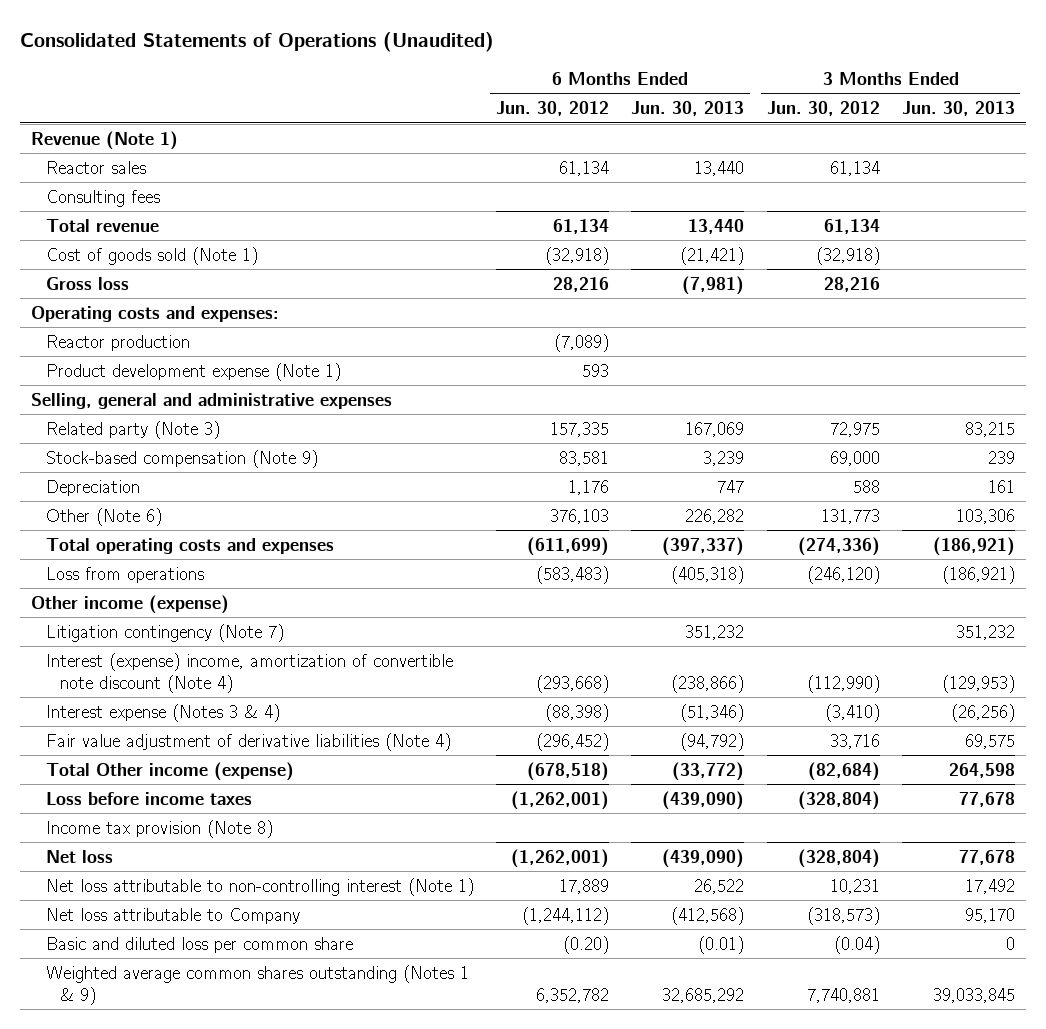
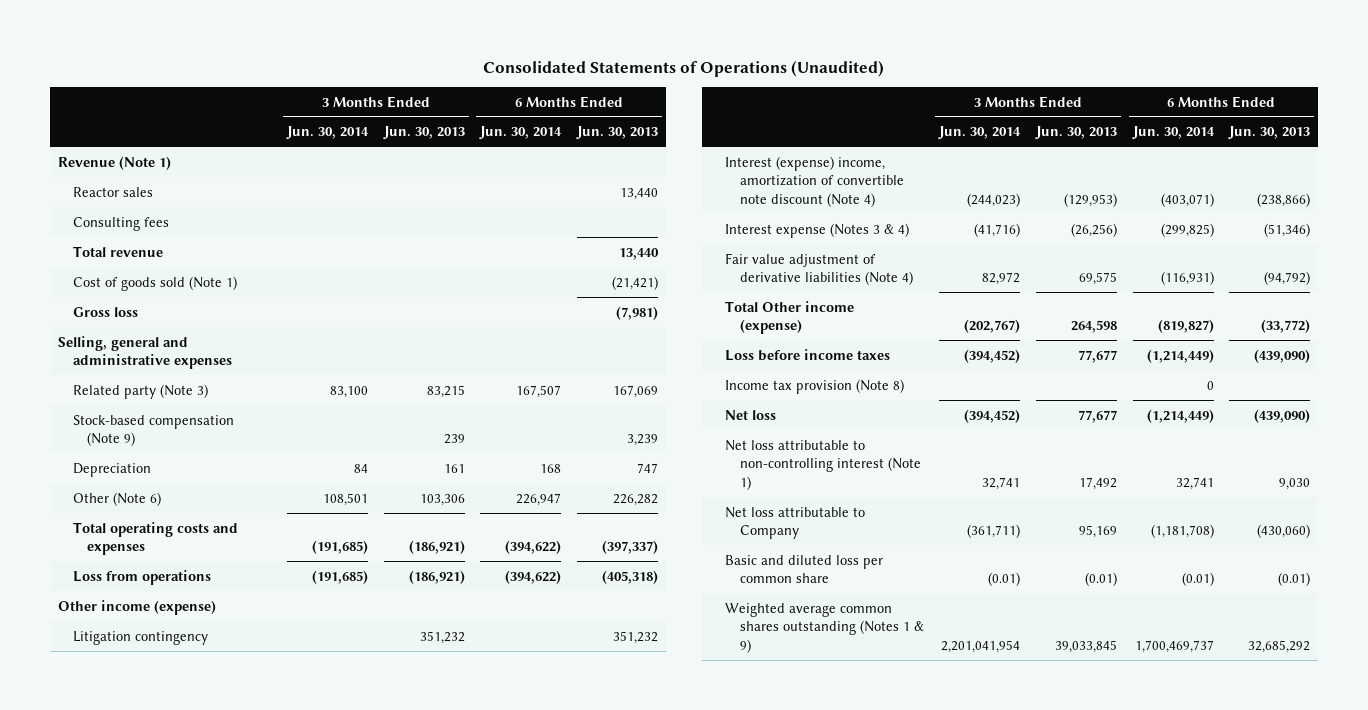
[495,101,609,117] Jun. 30, 2012 -> none
[766,101,880,117] Jun. 30, 2012 -> none
none -> [286,126,370,140] Jun. 30, 2014
none -> [479,126,563,140] Jun. 30, 2014
[30,305,279,322] Operating costs and expenses: -> none
[45,334,190,351] Reactor production -> none
[45,362,341,381] Product development expense (Note 1) -> none
[45,623,284,642] Litigation contingency (Note 7) -> [72,630,208,645] Litigation contingency
[958,791,1015,807] 77,678 -> [1077,349,1117,363] 77,677
[958,849,1015,865] 77,678 -> [1077,409,1117,423] 77,677
[694,878,745,894] 26,522 -> [1279,477,1311,490] 9,030
[671,906,745,925] (412,568) -> [1257,524,1311,539] (430,060)
[964,907,1015,923] 95,170 -> [1078,525,1117,539] 95,169
[1005,936,1015,950] 0 -> [1084,572,1117,587] (0.01)

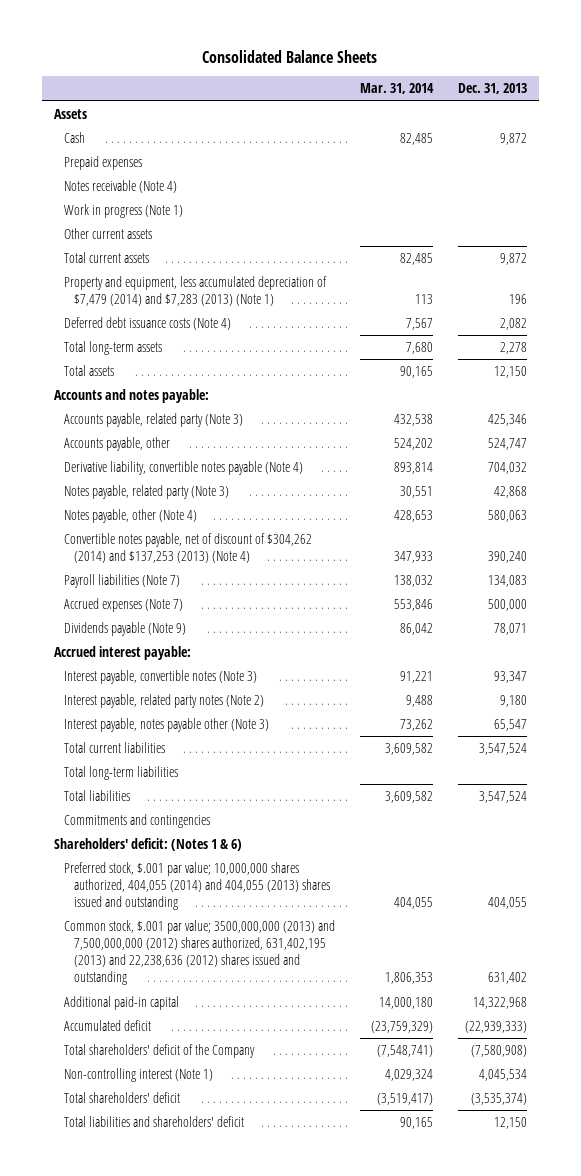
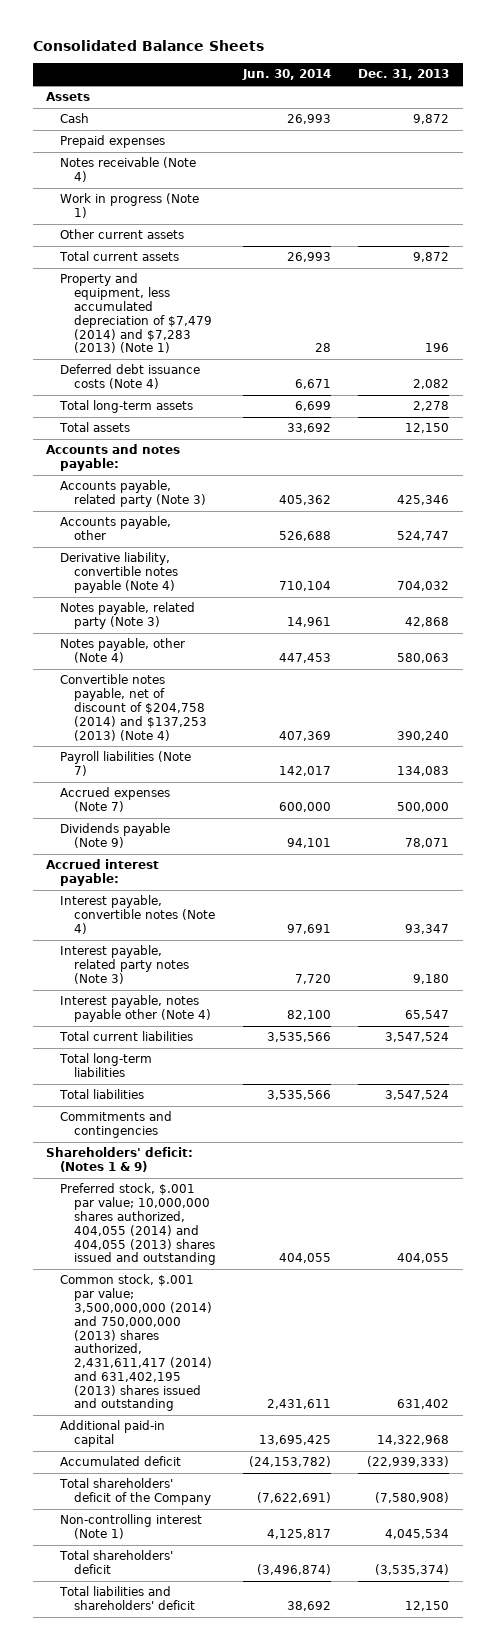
[359,83,434,95] Mar. 31, 2014 -> none
none -> [242,69,332,81] Jun. 30, 2014
[64,532,313,564] Convertible notes payable, net of discount of $304,262 (2014) and $137,253 (2013) (Note 4) -> [60,674,208,741] Convertible notes payable, net of discount of $204,758 (2014) and $137,253 (2013) (Note 4)
[64,669,258,684] Interest payable, convertible notes (Note 3) -> [60,895,216,935] Interest payable, convertible notes (Note 4)
[64,693,265,708] Interest payable, related party notes (Note 2) -> [60,945,190,985] Interest payable, related party notes (Note 3)
[64,717,270,732] Interest payable, notes payable other (Note 3) -> [60,995,212,1023] Interest payable, notes payable other (Note 4)
[54,837,243,851] Shareholders' deficit: (Notes 1 & 6) -> [46,1147,194,1173] Shareholders' deficit: (Notes 1 & 9)
[64,919,336,986] Common stock, $.001 par value; 3500,000,000 (2013) and 7,500,000,000 (2012) shares authorized, 631,402,195 (2013) and 22,238,636 (2012) shares issued and outstanding -> [60,1274,213,1412] Common stock, $.001 par value; 3,500,000,000 (2014) and 750,000,000 (2013) shares authorized, 2,431,611,417 (2014) and 631,402,195 (2013) shares issued and outstanding

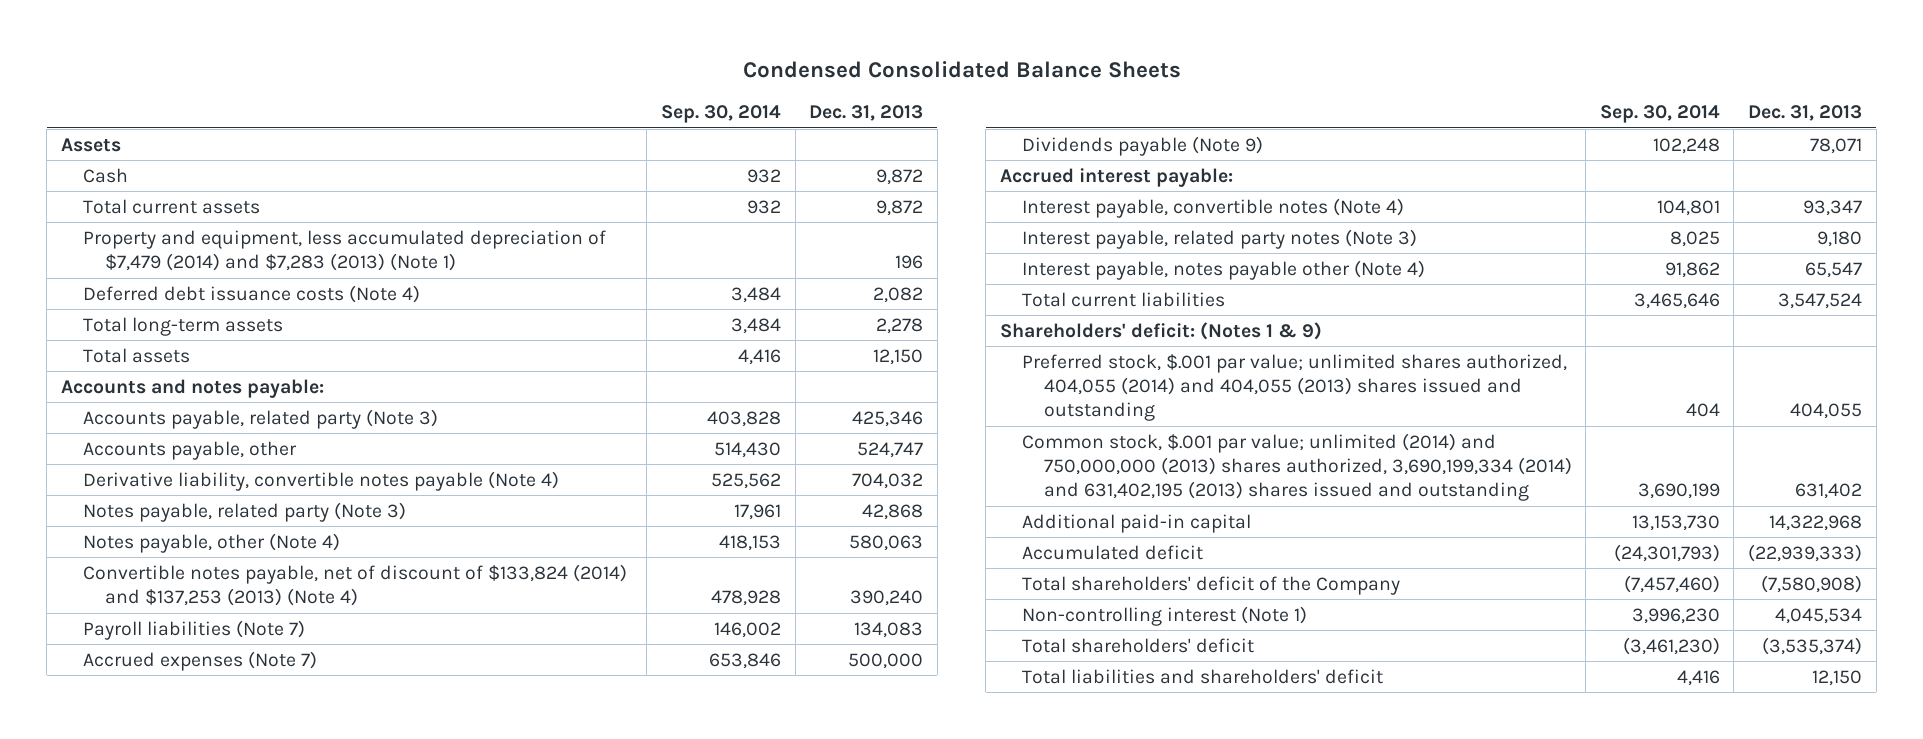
[32,40,264,52] Consolidated Balance Sheets -> [742,60,1181,78] Condensed Consolidated Balance Sheets
[242,69,332,81] Jun. 30, 2014 -> none
none -> [660,105,781,124] Sep. 30, 2014
[60,135,166,149] Prepaid expenses -> none
[60,157,197,183] Notes receivable (Note 4) -> none
[60,193,200,219] Work in progress (Note 1) -> none
[60,229,185,240] Other current assets -> none
[60,674,208,741] Convertible notes payable, net of discount of $204,758 (2014) and $137,253 (2013) (Note 4) -> [82,563,627,607] Convertible notes payable, net of discount of $133,824 (2014) and $137,253 (2013) (Note 4)
[59,1053,153,1078] Total long-term liabilities -> none
[59,1089,145,1100] Total liabilities -> none
[60,1111,173,1139] Commitments and contingencies -> none
[60,1183,217,1266] Preferred stock, $.001 par value; 10,000,000 shares authorized, 404,055 (2014) and 404,055 (2013) shares issued and outstanding -> [1021,353,1567,422] Preferred stock, $.001 par value; unlimited shares authorized, 404,055 (2014) and 404,055 (2013) shares issued and outstanding
[60,1274,213,1412] Common stock, $.001 par value; 3,500,000,000 (2014) and 750,000,000 (2013) shares authorized, 2,431,611,417 (2014) and 631,402,195 (2013) shares issued and outstanding -> [1021,432,1572,502] Common stock, $.001 par value; unlimited (2014) and 750,000,000 (2013) shares authorized, 3,690,199,334 (2014) and 631,402,195 (2013) shares issued and outstanding

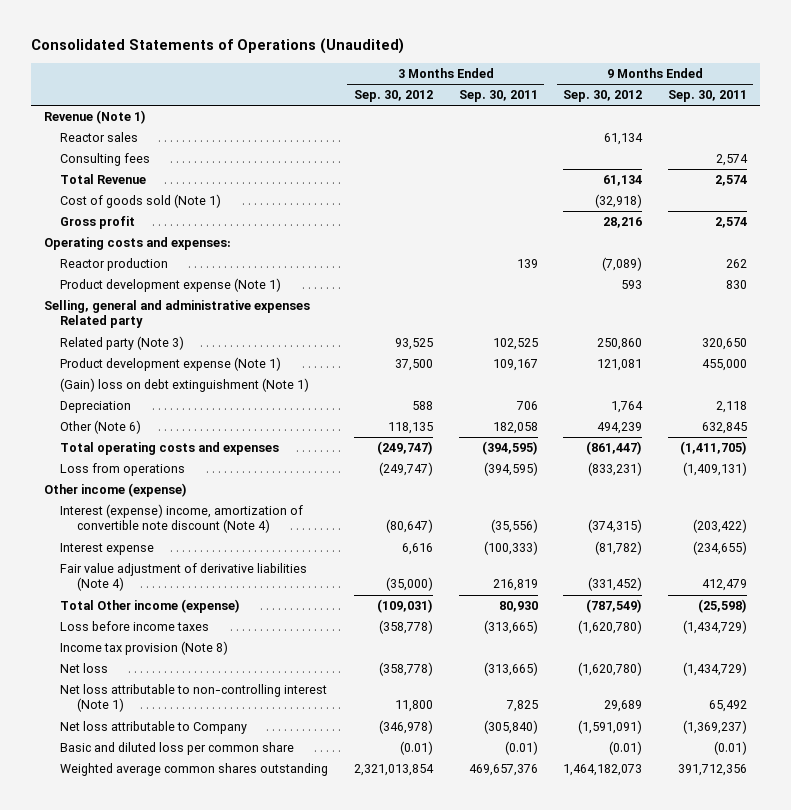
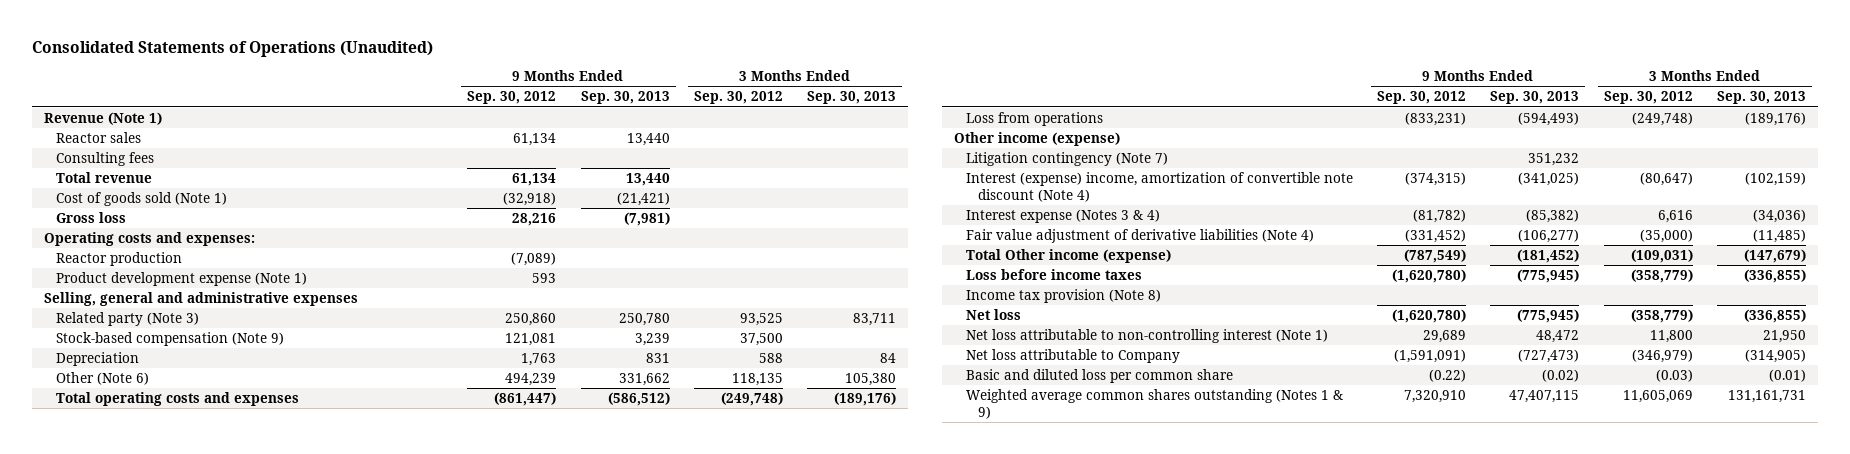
[458,90,538,103] Sep. 30, 2011 -> none
[668,90,748,103] Sep. 30, 2011 -> none
none -> [580,91,670,105] Sep. 30, 2013
none -> [806,91,896,105] Sep. 30, 2013
[60,174,147,185] Total Revenue -> [56,172,153,184] Total revenue
[60,216,136,230] Gross profit -> [56,212,127,224] Gross loss
[43,300,310,329] Selling, general and administrative expenses Related party -> [43,292,358,307] Selling, general and administrative expenses
[60,378,310,393] (Gain) loss on debt extinguishment (Note 1) -> none
[60,357,282,372] Product development expense (Note 1) -> [56,332,285,347] Stock-based compensation (Note 9)
[611,401,644,414] 1,764 -> [521,353,557,367] 1,763
[376,441,433,456] (249,747) -> [720,392,783,407] (249,748)
[378,462,433,477] (249,747) -> [1631,112,1693,127] (249,748)
none -> [965,152,1168,167] Litigation contingency (Note 7)
[60,543,155,556] Interest expense -> [965,209,1160,224] Interest expense (Notes 3 & 4)
[378,620,433,635] (358,778) -> [1630,269,1693,284] (358,779)
[378,662,433,677] (358,778) -> [1630,309,1693,324] (358,779)
[378,720,433,735] (346,978) -> [1631,349,1693,364] (346,979)
[399,741,433,756] (0.01) -> [1655,369,1693,383] (0.03)
[609,741,643,756] (0.01) -> [1429,369,1467,383] (0.22)
[60,763,329,777] Weighted average common shares outstanding -> [965,389,1343,419] Weighted average common shares outstanding (Notes 1 & 9)
[353,764,434,777] 2,321,013,854 -> [1622,390,1693,404] 11,605,069
[563,764,643,777] 1,464,182,073 -> [1404,390,1467,404] 7,320,910

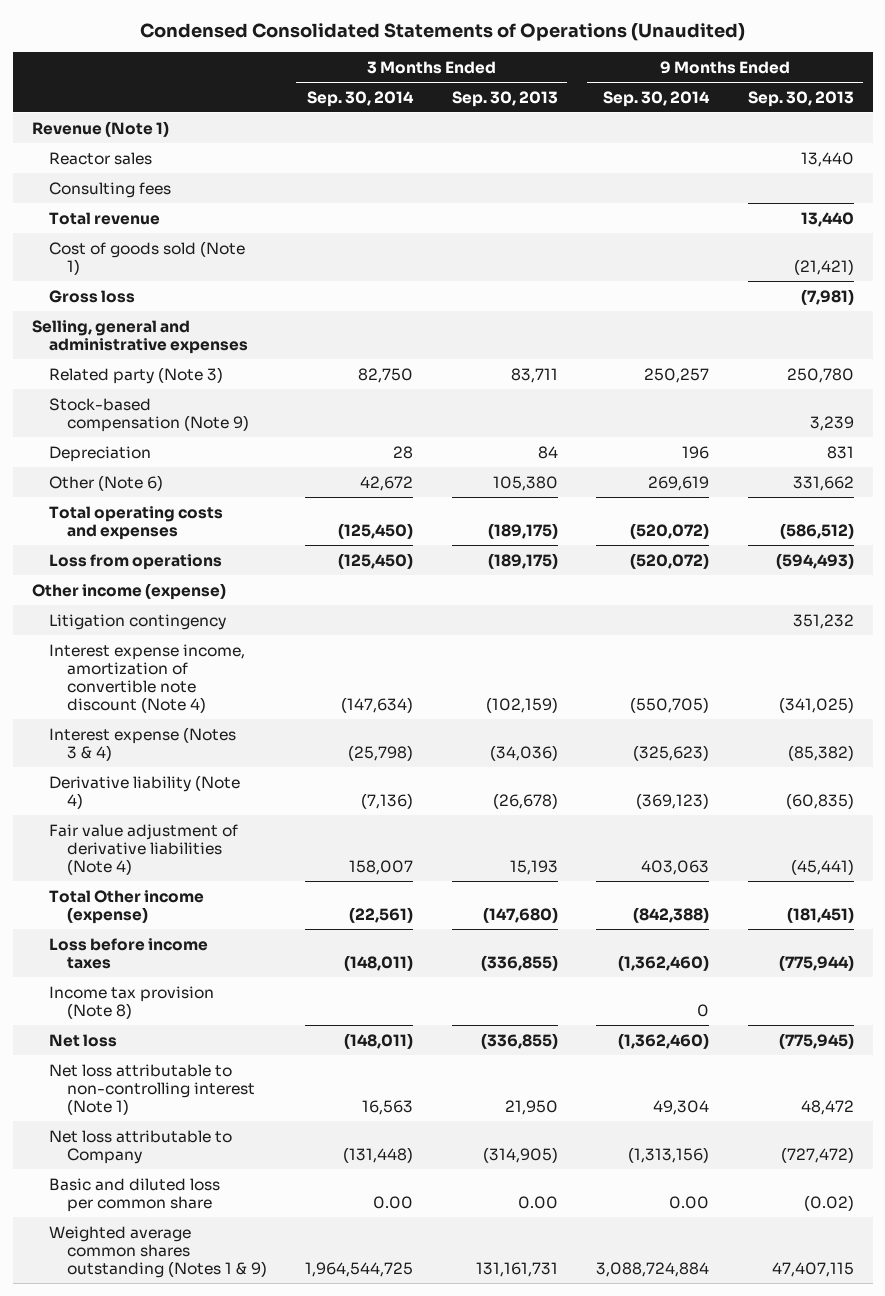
[31,40,433,57] Consolidated Statements of Operations (Unaudited) -> [139,22,745,41] Condensed Consolidated Statements of Operations (Unaudited)
[467,91,557,105] Sep. 30, 2012 -> none
[693,91,783,105] Sep. 30, 2012 -> none
none -> [307,90,415,107] Sep. 30, 2014
none -> [603,90,711,107] Sep. 30, 2014
[43,232,255,247] Operating costs and expenses: -> none
[56,252,183,267] Reactor production -> none
[56,272,308,287] Product development expense (Note 1) -> none
[833,392,896,407] (189,176) -> [487,522,558,539] (189,175)
[1744,112,1806,127] (189,176) -> [487,552,558,569] (189,175)
[965,152,1168,167] Litigation contingency (Note 7) -> [49,613,227,630] Litigation contingency
[965,172,1353,202] Interest (expense) income, amortization of convertible note discount (Note 4) -> [49,643,246,713] Interest expense income, amortization of convertible note discount (Note 4)
none -> [49,774,241,809] Derivative liability (Note 4)
[1518,229,1580,244] (106,277) -> [790,858,854,875] (45,441)
[1752,229,1806,244] (11,485) -> [509,859,558,875] 15,193
[1517,249,1580,264] (181,452) -> [786,906,854,923] (181,451)
[1743,249,1806,264] (147,679) -> [482,906,558,923] (147,680)
[1517,269,1580,284] (775,945) -> [778,954,854,971] (775,944)
[1518,349,1580,364] (727,473) -> [780,1146,854,1163] (727,472)
[1768,369,1806,383] (0.01) -> [517,1195,558,1209] 0.00

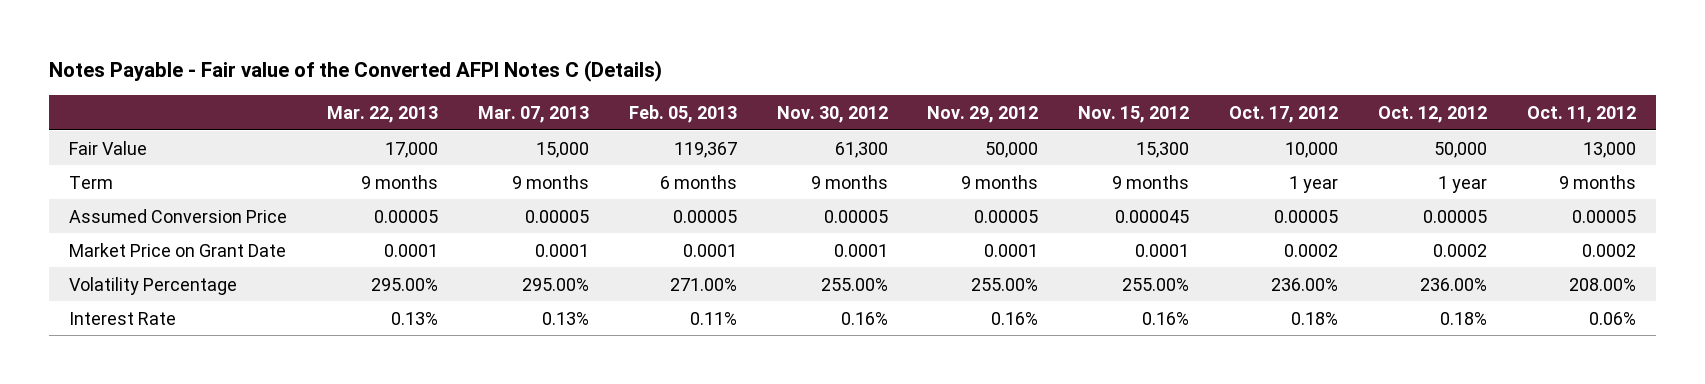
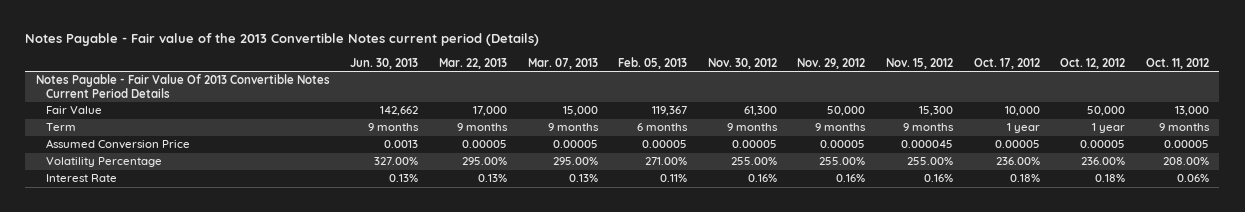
[49,60,663,83] Notes Payable - Fair value of the Converted AFPI Notes C (Details) -> [25,33,540,47] Notes Payable - Fair value of the 2013 Convertible Notes current period (Details)
none -> [350,58,419,70] Jun. 30, 2013
none -> [35,74,330,98] Notes Payable - Fair Value Of 2013 Convertible Notes Current Period Details
[69,242,287,257] Market Price on Grant Date -> none

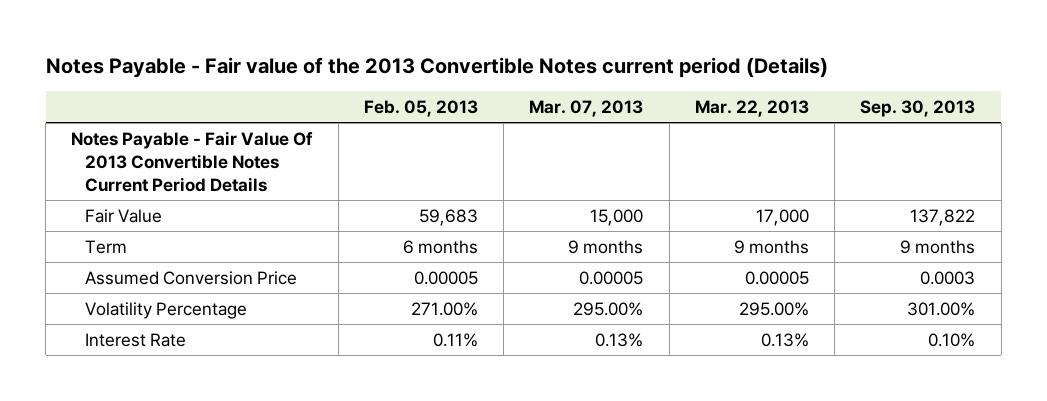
[350,58,419,70] Jun. 30, 2013 -> none
[707,58,777,70] Nov. 30, 2012 -> none
[797,58,866,70] Nov. 29, 2012 -> none
[885,58,953,70] Nov. 15, 2012 -> none
[973,58,1040,70] Oct. 17, 2012 -> none
[1060,58,1126,70] Oct. 12, 2012 -> none
[1145,58,1209,70] Oct. 11, 2012 -> none
none -> [860,99,976,117] Sep. 30, 2013
[652,106,688,117] 119,367 -> [418,208,478,226] 59,683

